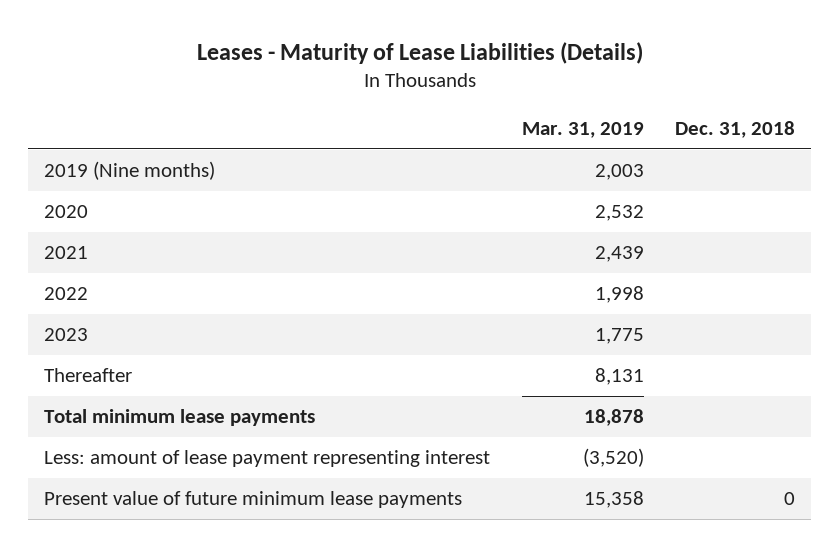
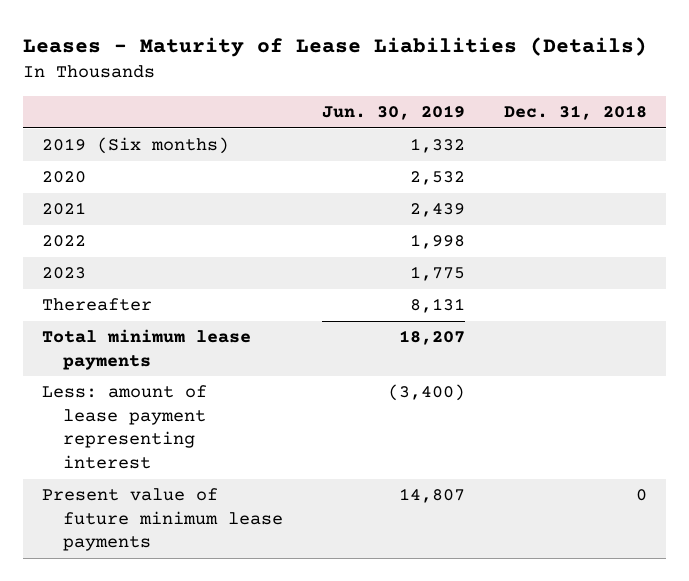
[521,121,644,138] Mar. 31, 2019 -> none
none -> [322,105,466,121] Jun. 30, 2019
[43,161,215,181] 2019 (Nine months) -> [41,137,229,155] 2019 (Six months)

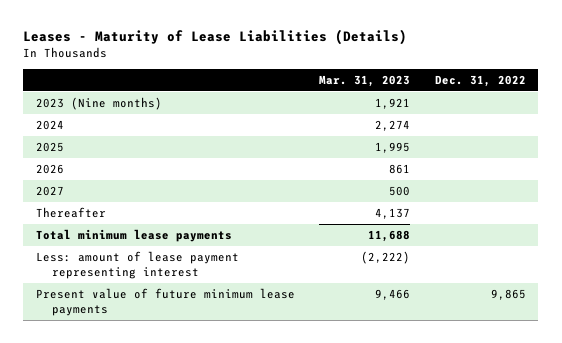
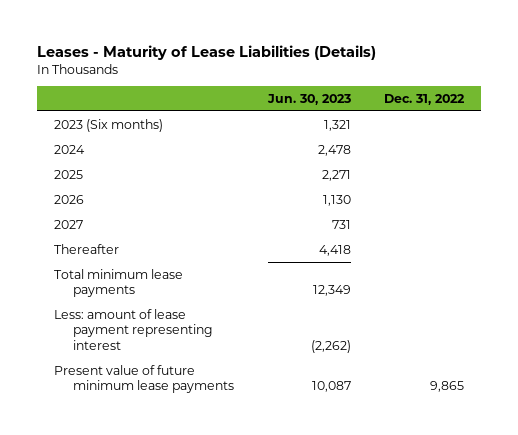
[319,74,411,87] Mar. 31, 2023 -> none
none -> [266,93,351,105] Jun. 30, 2023
[35,96,162,110] 2023 (Nine months) -> [53,118,163,132] 2023 (Six months)

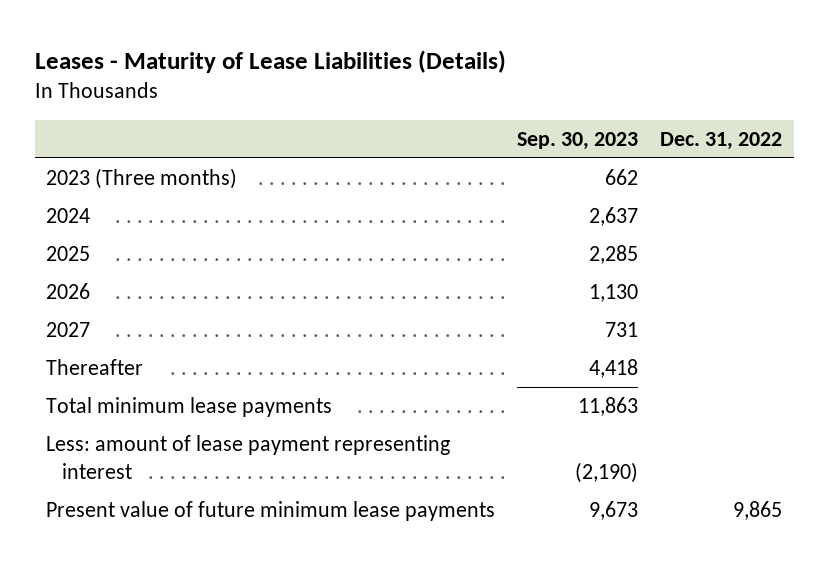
[266,93,351,105] Jun. 30, 2023 -> none
none -> [517,131,639,150] Sep. 30, 2023
[53,118,163,132] 2023 (Six months) -> [45,167,237,189] 2023 (Three months)

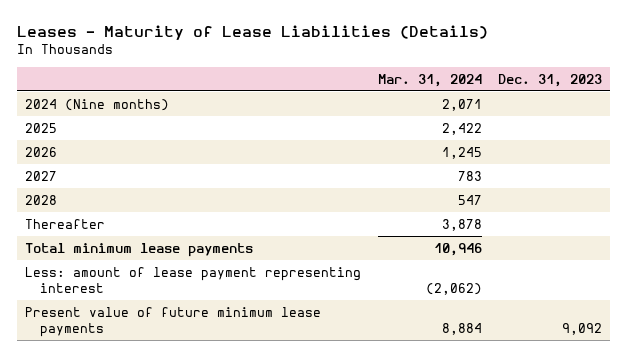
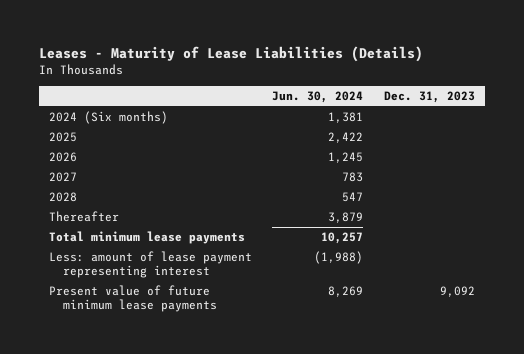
[377,73,482,87] Mar. 31, 2024 -> none
none -> [272,91,364,104] Jun. 30, 2024
[25,98,170,111] 2024 (Nine months) -> [49,111,169,125] 2024 (Six months)

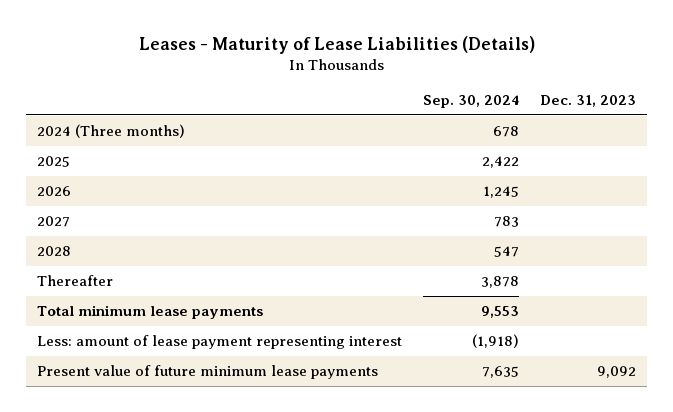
[272,91,364,104] Jun. 30, 2024 -> none
none -> [423,95,520,109] Sep. 30, 2024
[49,111,169,125] 2024 (Six months) -> [36,124,185,139] 2024 (Three months)

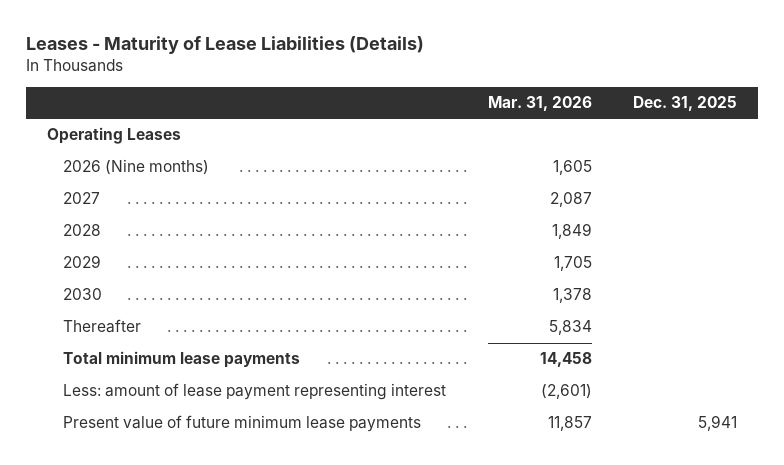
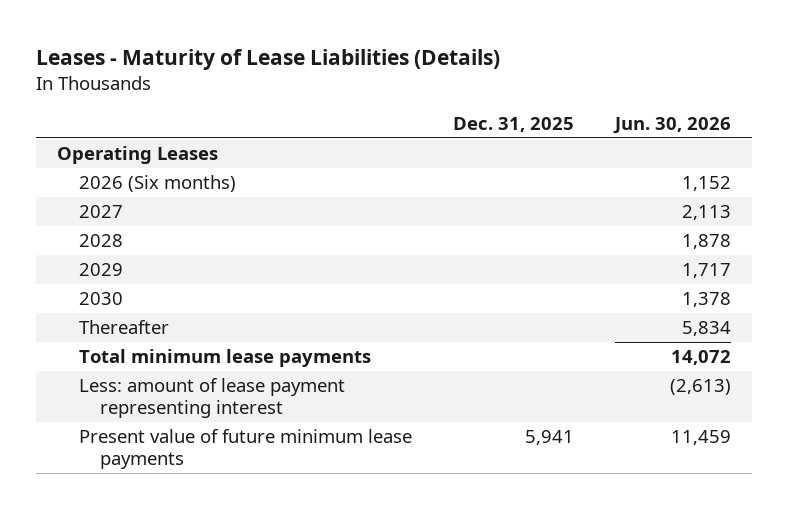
[487,96,592,112] Mar. 31, 2026 -> none
none -> [613,116,732,134] Jun. 30, 2026
[62,159,209,176] 2026 (Nine months) -> [78,175,236,193] 2026 (Six months)

